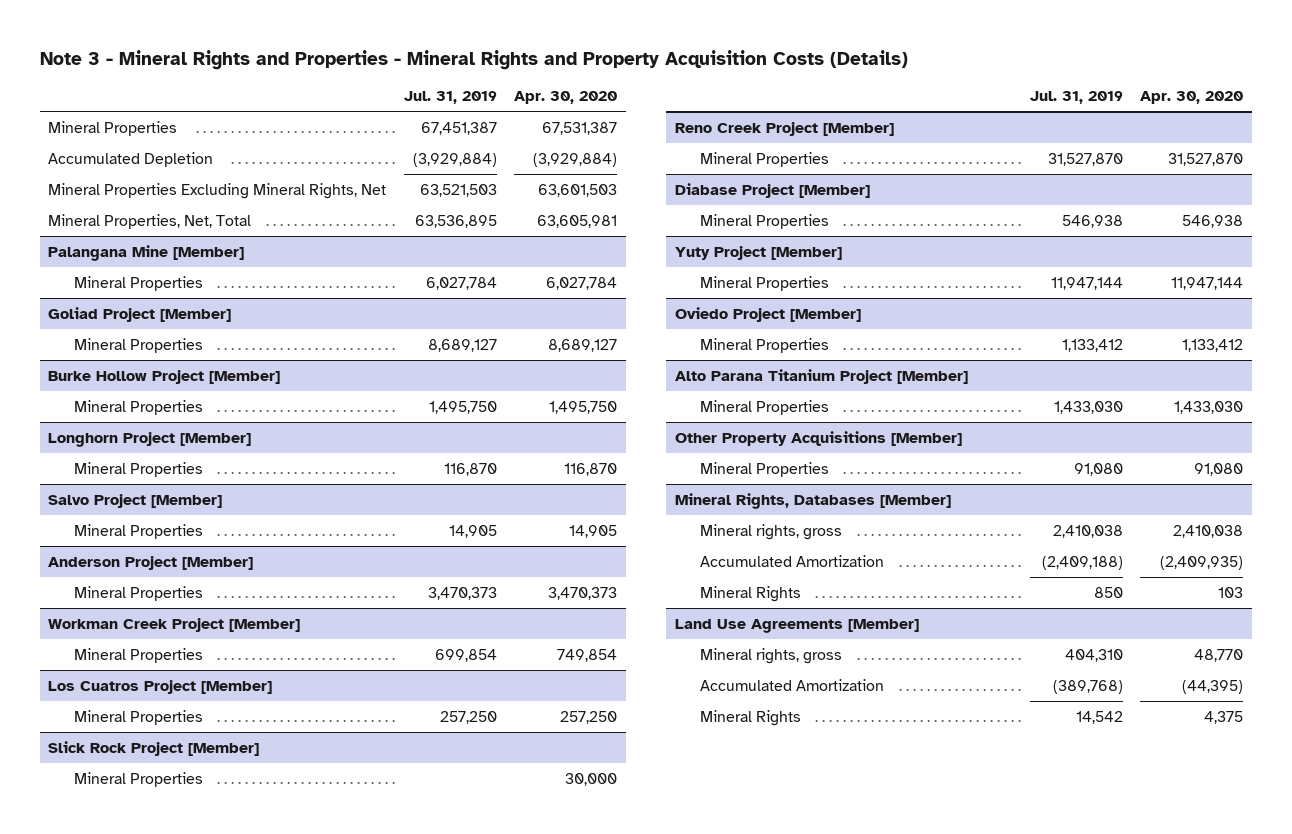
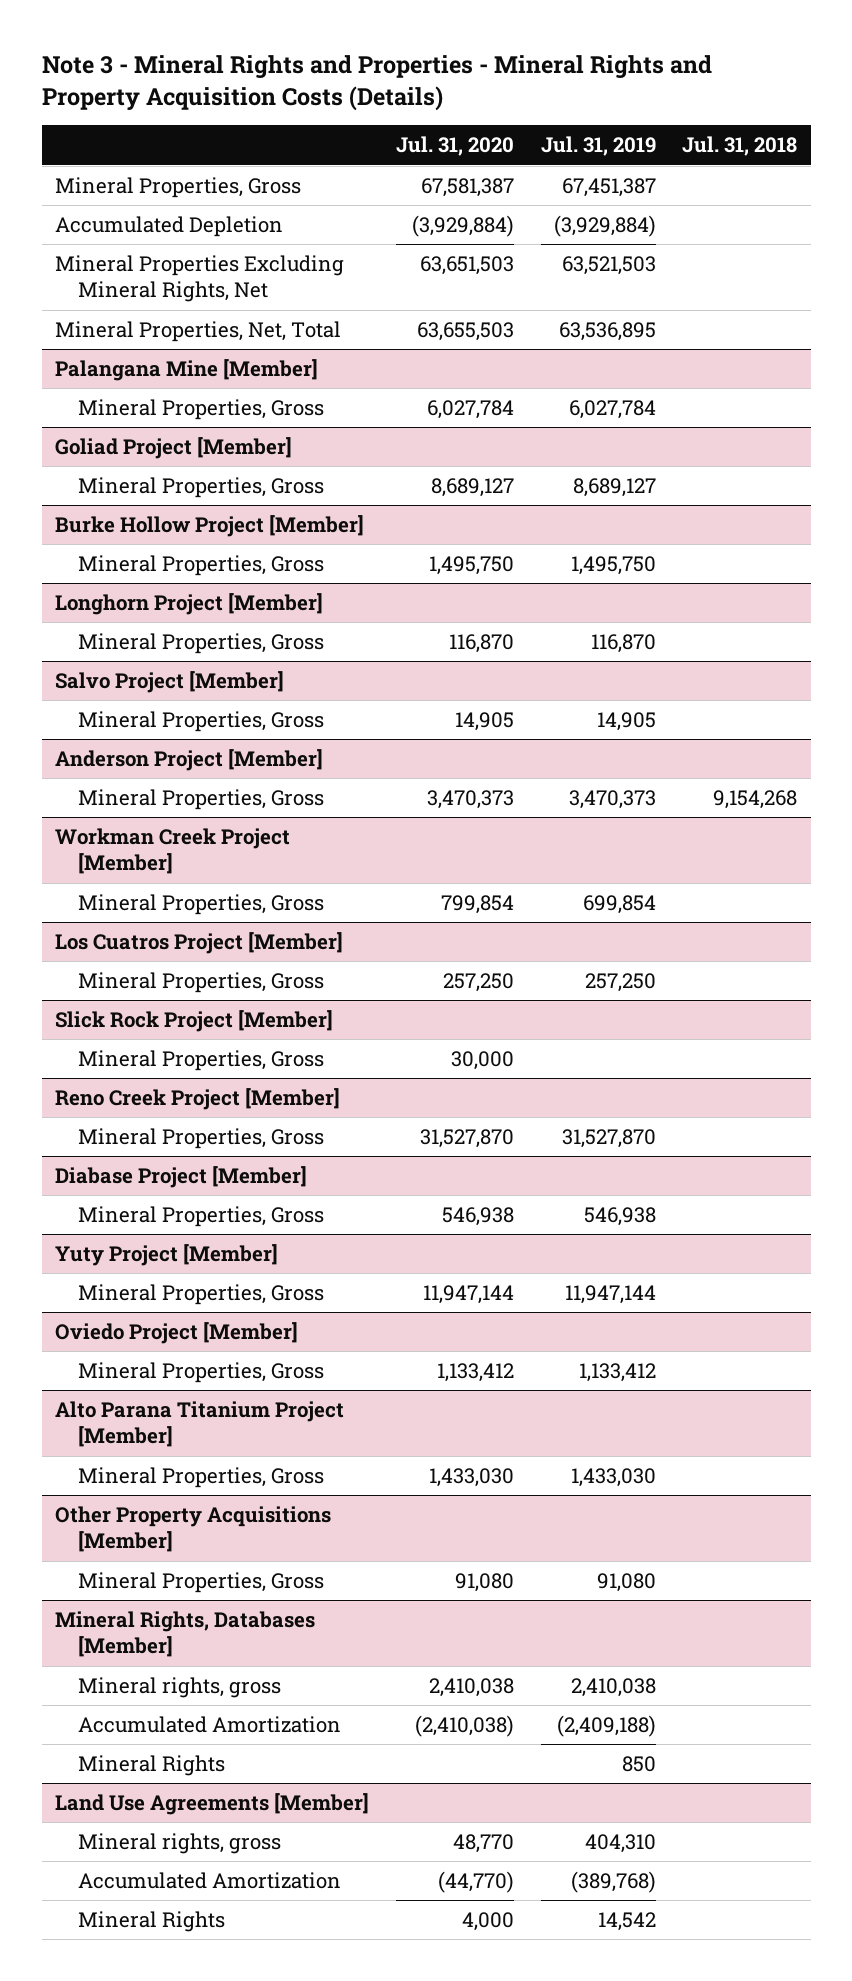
[514,91,618,105] Apr. 30, 2020 -> none
none -> [395,136,514,157] Jul. 31, 2020
none -> [682,136,798,157] Jul. 31, 2018
[48,120,178,136] Mineral Properties -> [55,177,302,199] Mineral Properties, Gross
[73,275,203,291] Mineral Properties -> [78,399,325,421] Mineral Properties, Gross
[73,337,203,353] Mineral Properties -> [78,477,325,499] Mineral Properties, Gross
[73,399,203,415] Mineral Properties -> [78,555,325,577] Mineral Properties, Gross
[73,461,203,477] Mineral Properties -> [78,633,325,655] Mineral Properties, Gross
[73,523,203,539] Mineral Properties -> [78,711,325,733] Mineral Properties, Gross
[73,585,203,601] Mineral Properties -> [78,789,325,811] Mineral Properties, Gross
[73,647,203,663] Mineral Properties -> [78,894,325,916] Mineral Properties, Gross
[73,709,203,725] Mineral Properties -> [78,972,325,994] Mineral Properties, Gross
[73,771,203,787] Mineral Properties -> [78,1050,325,1072] Mineral Properties, Gross
[699,151,829,167] Mineral Properties -> [78,1128,325,1150] Mineral Properties, Gross
[699,213,829,229] Mineral Properties -> [78,1206,325,1228] Mineral Properties, Gross
[699,275,829,291] Mineral Properties -> [78,1284,325,1306] Mineral Properties, Gross
[699,337,829,353] Mineral Properties -> [78,1362,325,1384] Mineral Properties, Gross
[699,399,829,415] Mineral Properties -> [78,1467,325,1489] Mineral Properties, Gross
[699,461,829,477] Mineral Properties -> [78,1572,325,1594] Mineral Properties, Gross

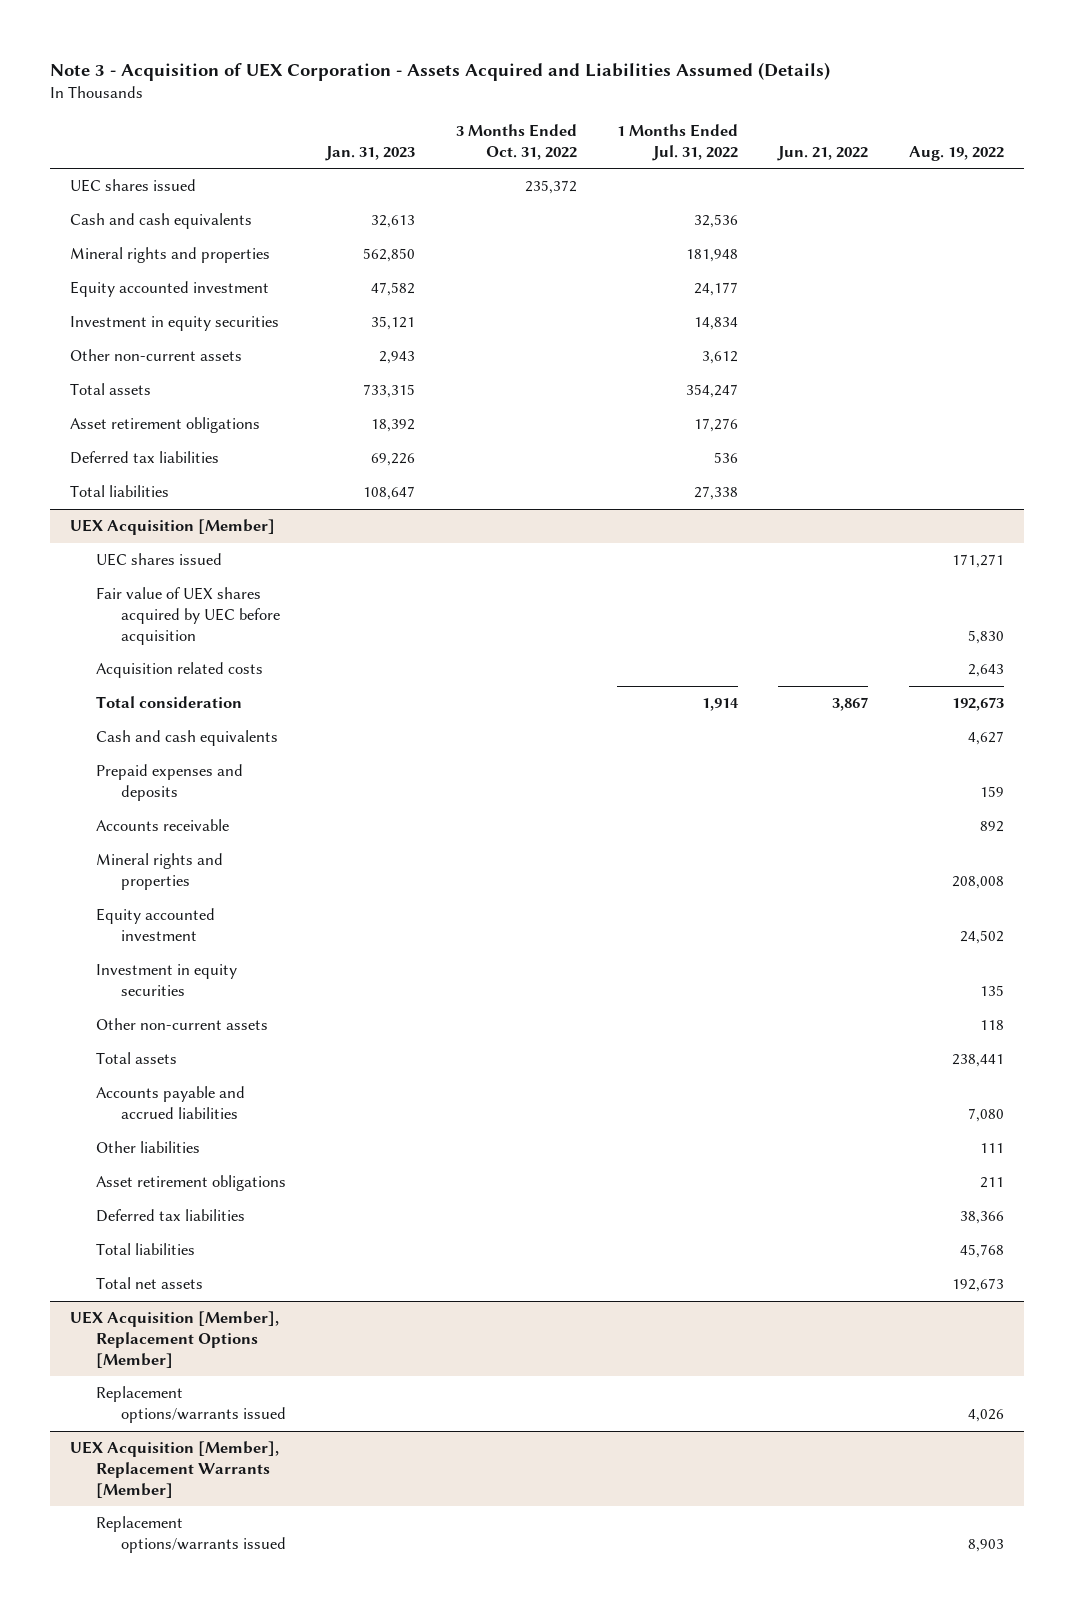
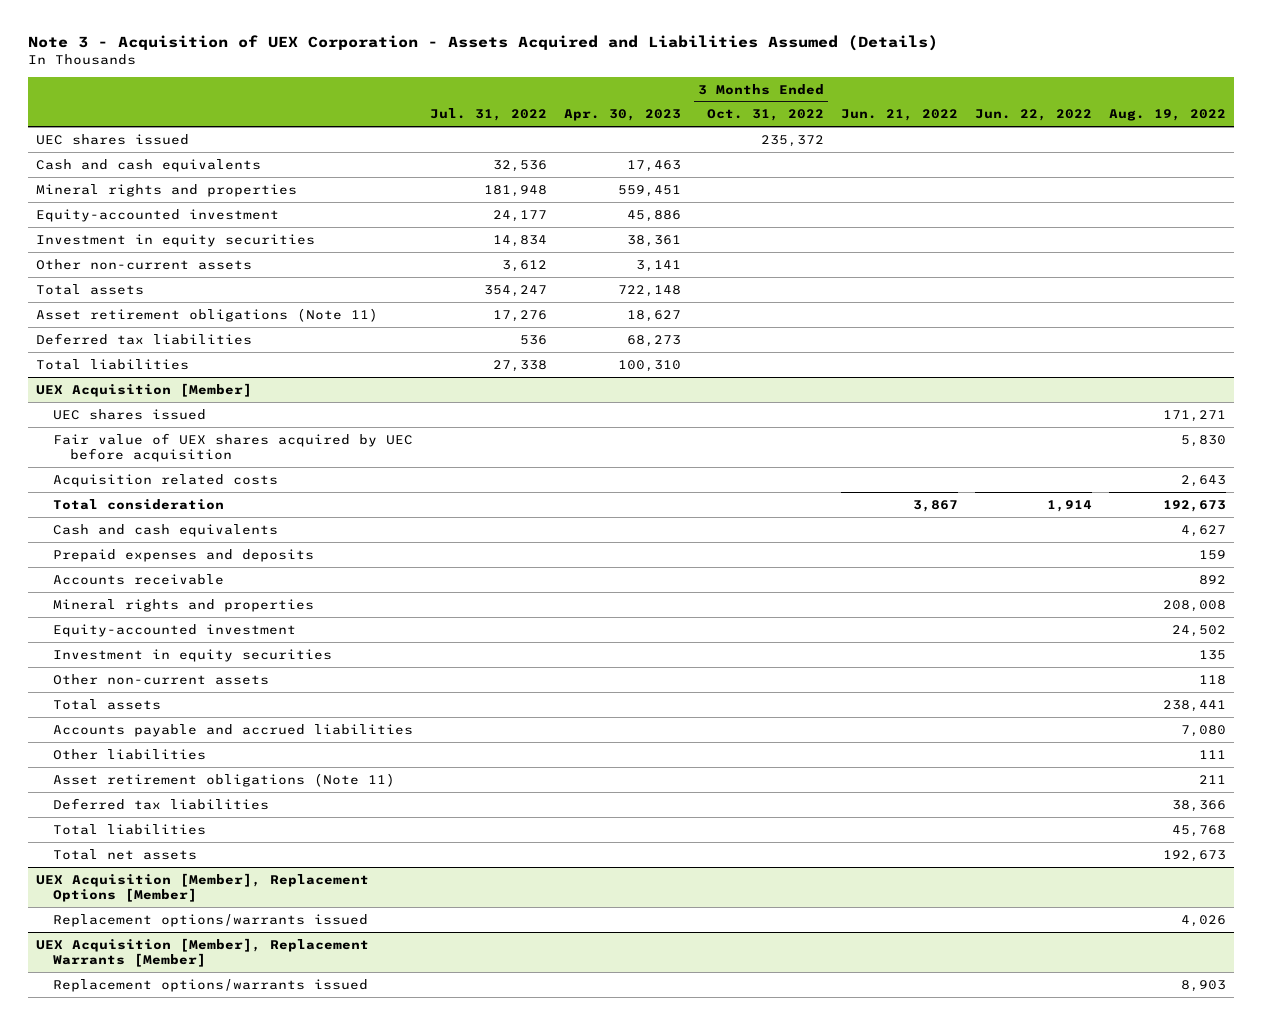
[325,145,416,161] Jan. 31, 2023 -> none
[617,123,739,161] 1 Months Ended Jul. 31, 2022 -> none
none -> [430,108,548,122] Jul. 31, 2022
none -> [563,109,681,122] Apr. 30, 2023
none -> [974,109,1092,122] Jun. 22, 2022
[70,281,270,298] Equity accounted investment -> [36,208,280,222] Equity-accounted investment
[70,417,261,434] Asset retirement obligations -> [36,307,379,322] Asset retirement obligations (Note 11)
[95,908,215,942] Equity accounted investment -> [53,623,297,637] Equity-accounted investment
[95,1175,286,1192] Asset retirement obligations -> [53,772,396,787] Asset retirement obligations (Note 11)

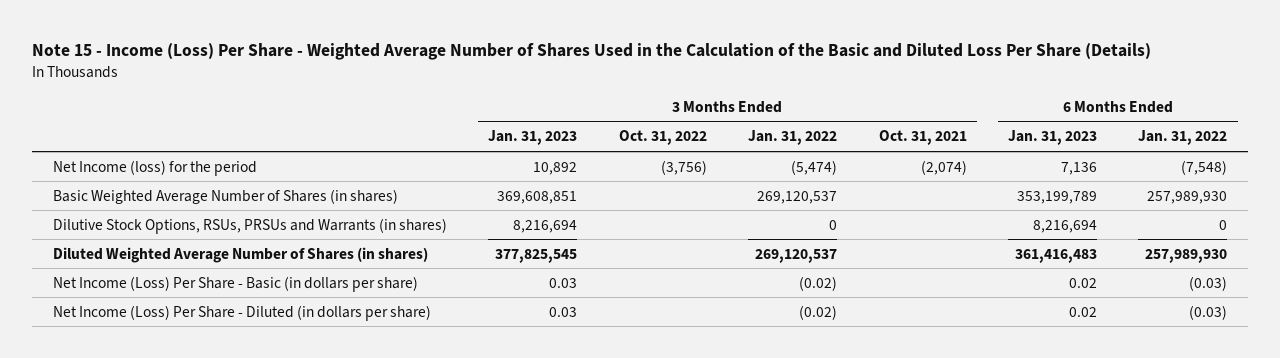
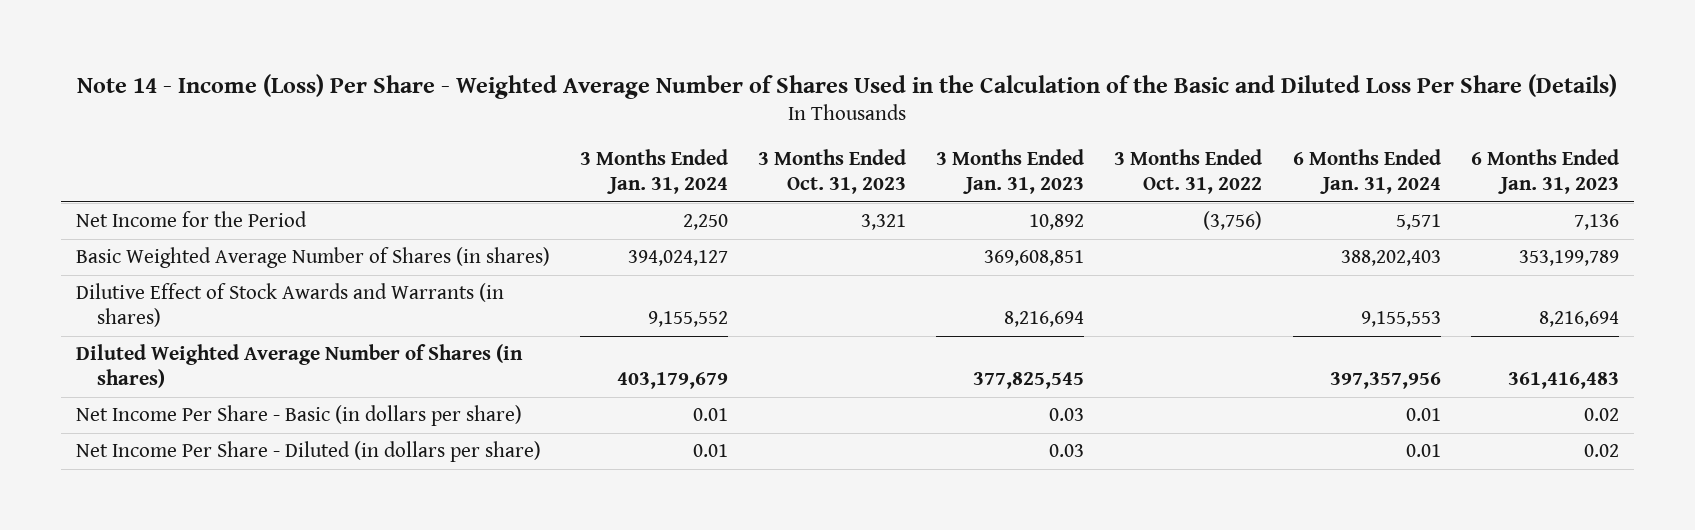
[32,43,1152,61] Note 15 - Income (Loss) Per Share - Weighted Average Number of Shares Used in the Calculation of the Basic and Diluted Loss Per Share (Details) -> [77,73,1618,99] Note 14 - Income (Loss) Per Share - Weighted Average Number of Shares Used in the Calculation of the Basic and Diluted Loss Per Share (Details)
[748,130,838,146] Jan. 31, 2022 -> none
[878,130,967,146] Oct. 31, 2021 -> none
[1138,130,1228,146] Jan. 31, 2022 -> none
none -> [579,149,728,194] 3 Months Ended Jan. 31, 2024
none -> [758,149,907,194] 3 Months Ended Oct. 31, 2023
none -> [1292,149,1441,194] 6 Months Ended Jan. 31, 2024
[52,159,257,176] Net Income (loss) for the period -> [75,211,307,228] Net Income for the Period
[52,217,447,234] Dilutive Stock Options, RSUs, PRSUs and Warrants (in shares) -> [75,283,504,328] Dilutive Effect of Stock Awards and Warrants (in shares)
[52,275,418,292] Net Income (Loss) Per Share - Basic (in dollars per share) -> [75,405,522,427] Net Income Per Share - Basic (in dollars per share)
[52,304,431,321] Net Income (Loss) Per Share - Diluted (in dollars per share) -> [75,441,541,463] Net Income Per Share - Diluted (in dollars per share)

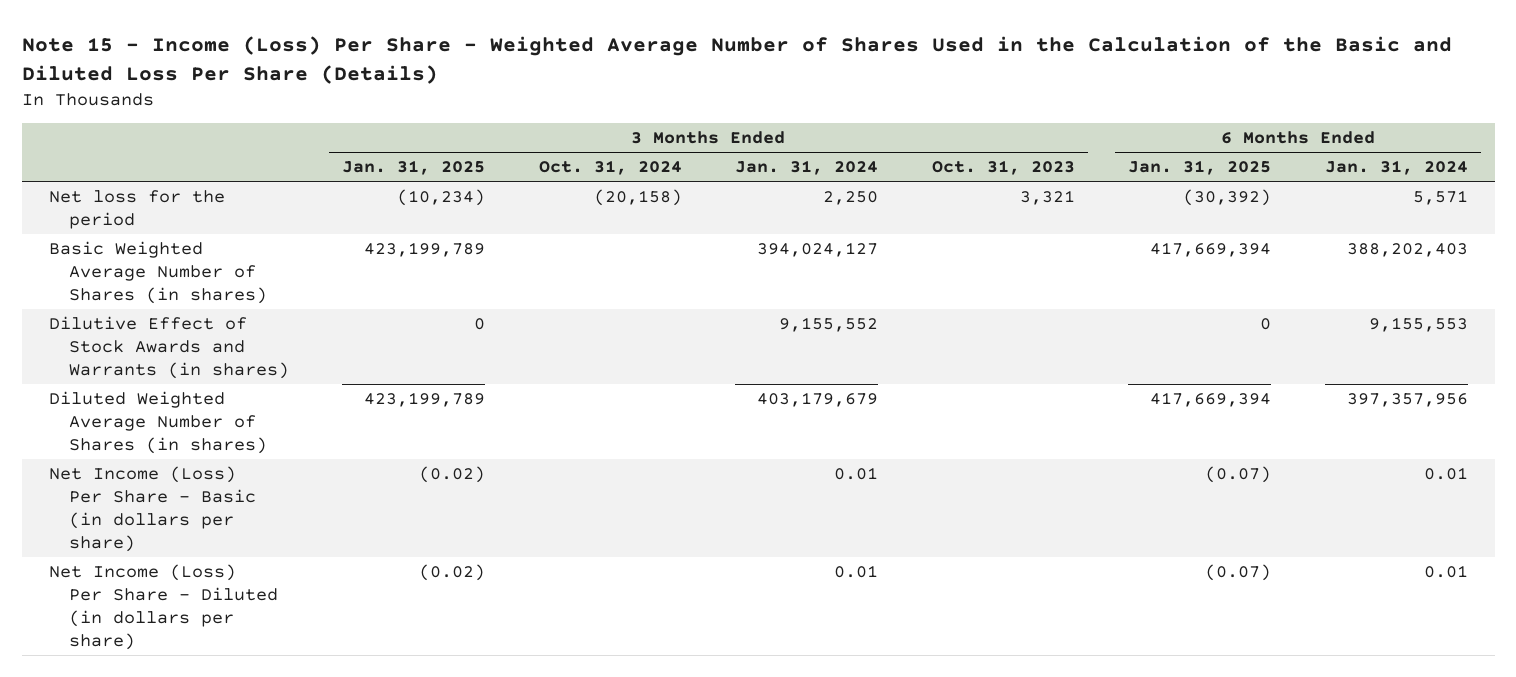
[77,73,1618,99] Note 14 - Income (Loss) Per Share - Weighted Average Number of Shares Used in the Calculation of the Basic and Diluted Loss Per Share (Details) -> [21,35,1452,84] Note 15 - Income (Loss) Per Share - Weighted Average Number of Shares Used in the Calculation of the Basic and Diluted Loss Per Share (Details)
[936,149,1085,194] 3 Months Ended Jan. 31, 2023 -> none
[1114,149,1263,194] 3 Months Ended Oct. 31, 2022 -> none
[1470,149,1619,194] 6 Months Ended Jan. 31, 2023 -> none
none -> [342,160,486,176] Jan. 31, 2025
none -> [538,160,682,176] Oct. 31, 2024
none -> [1128,160,1272,176] Jan. 31, 2025
[75,211,307,228] Net Income for the Period -> [48,190,225,229] Net loss for the period
[75,405,522,427] Net Income Per Share - Basic (in dollars per share) -> [48,466,256,552] Net Income (Loss) Per Share - Basic (in dollars per share)
[75,441,541,463] Net Income Per Share - Diluted (in dollars per share) -> [48,564,278,650] Net Income (Loss) Per Share - Diluted (in dollars per share)

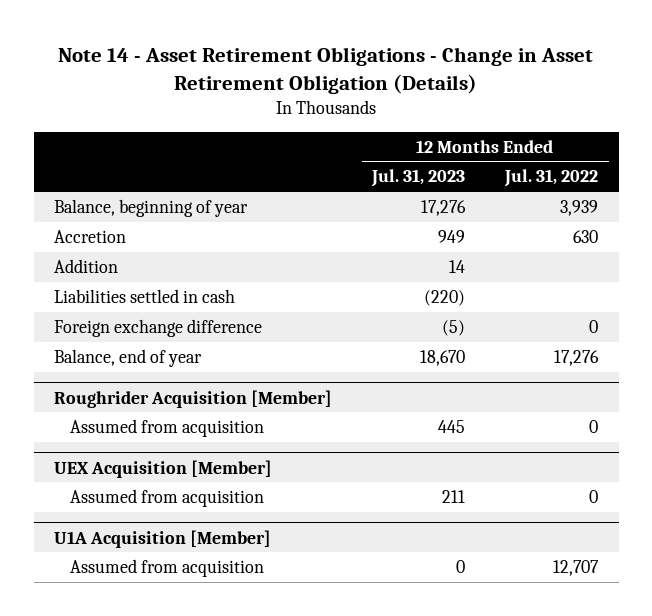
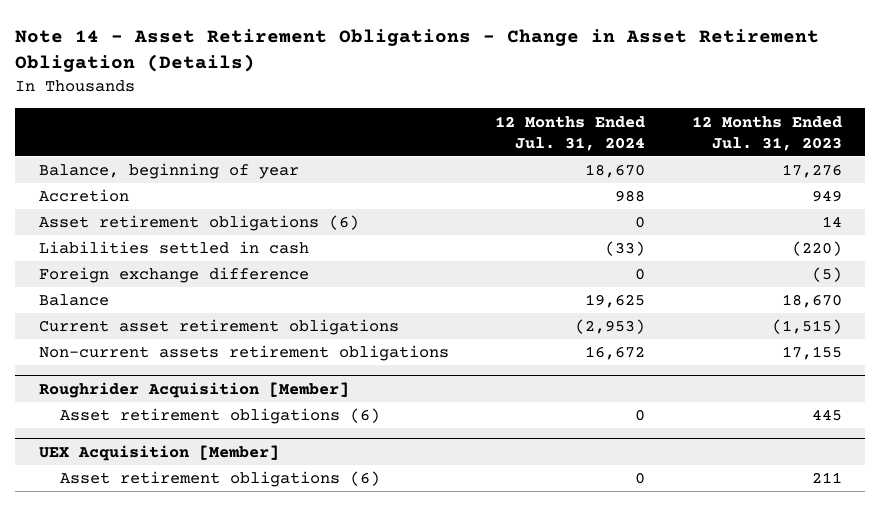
[504,169,599,188] Jul. 31, 2022 -> none
none -> [495,115,646,151] 12 Months Ended Jul. 31, 2024
[53,258,118,273] Addition -> none
none -> [38,215,359,232] Asset retirement obligations (6)
[53,348,202,367] Balance, end of year -> [38,294,109,307] Balance
none -> [38,319,399,336] Current asset retirement obligations
none -> [38,345,449,362] Non-current assets retirement obligations
[69,418,264,437] Assumed from acquisition -> [60,408,381,425] Asset retirement obligations (6)
[53,529,271,548] U1A Acquisition [Member] -> none
[69,558,264,577] Assumed from acquisition -> none
[69,488,264,507] Assumed from acquisition -> [60,471,381,488] Asset retirement obligations (6)

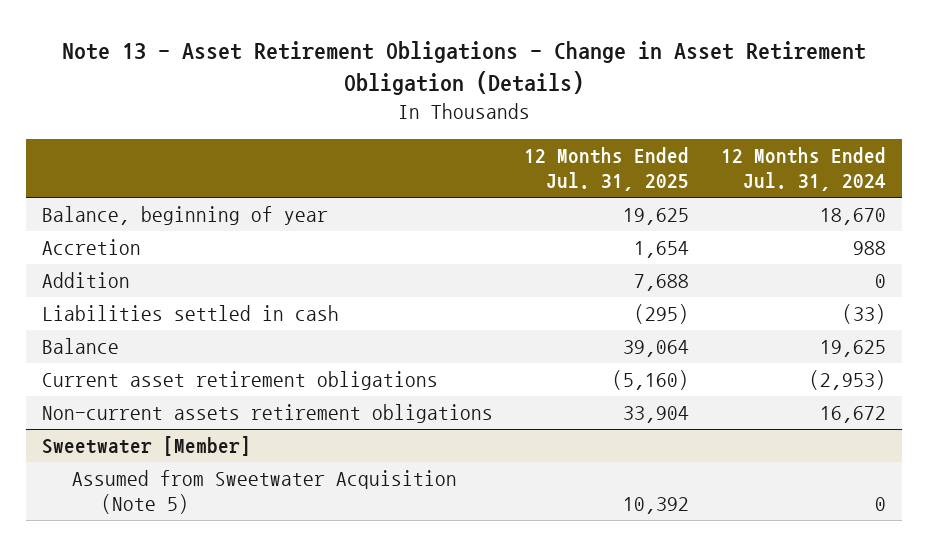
[15,28,820,73] Note 14 - Asset Retirement Obligations - Change in Asset Retirement Obligation (Details) -> [61,41,866,96] Note 13 - Asset Retirement Obligations - Change in Asset Retirement Obligation (Details)
[691,115,842,151] 12 Months Ended Jul. 31, 2023 -> none
none -> [524,147,690,192] 12 Months Ended Jul. 31, 2025
[38,215,359,232] Asset retirement obligations (6) -> [41,272,130,289] Addition
[38,267,309,284] Foreign exchange difference -> none
[38,381,349,398] Roughrider Acquisition [Member] -> none
[60,408,381,425] Asset retirement obligations (6) -> none
[38,444,279,461] UEX Acquisition [Member] -> none
[60,471,381,488] Asset retirement obligations (6) -> none
none -> [41,436,251,457] Sweetwater [Member]
none -> [71,470,457,515] Assumed from Sweetwater Acquisition (Note 5)

